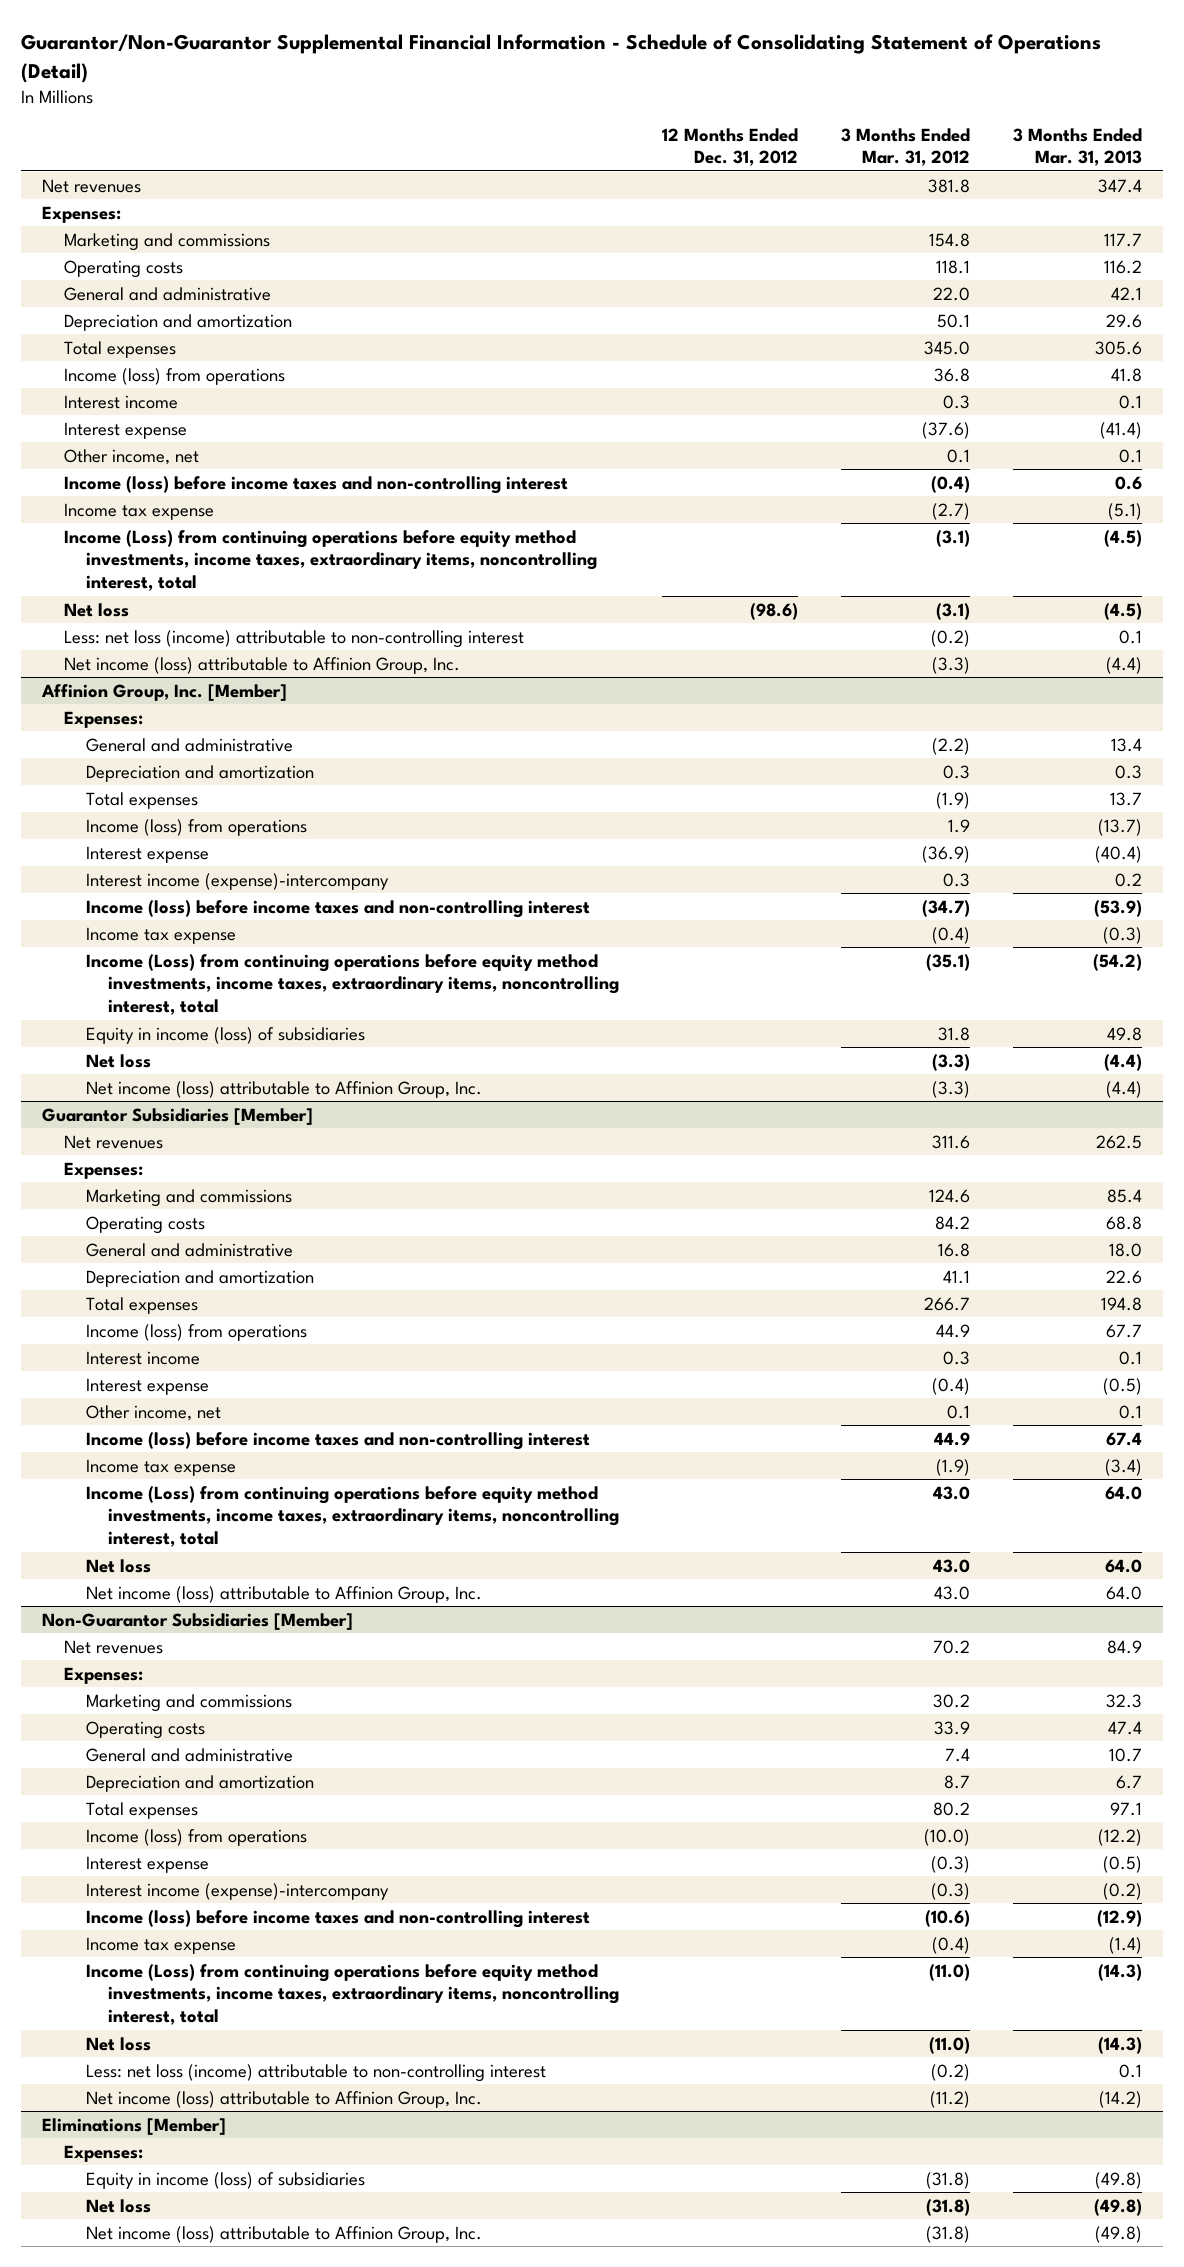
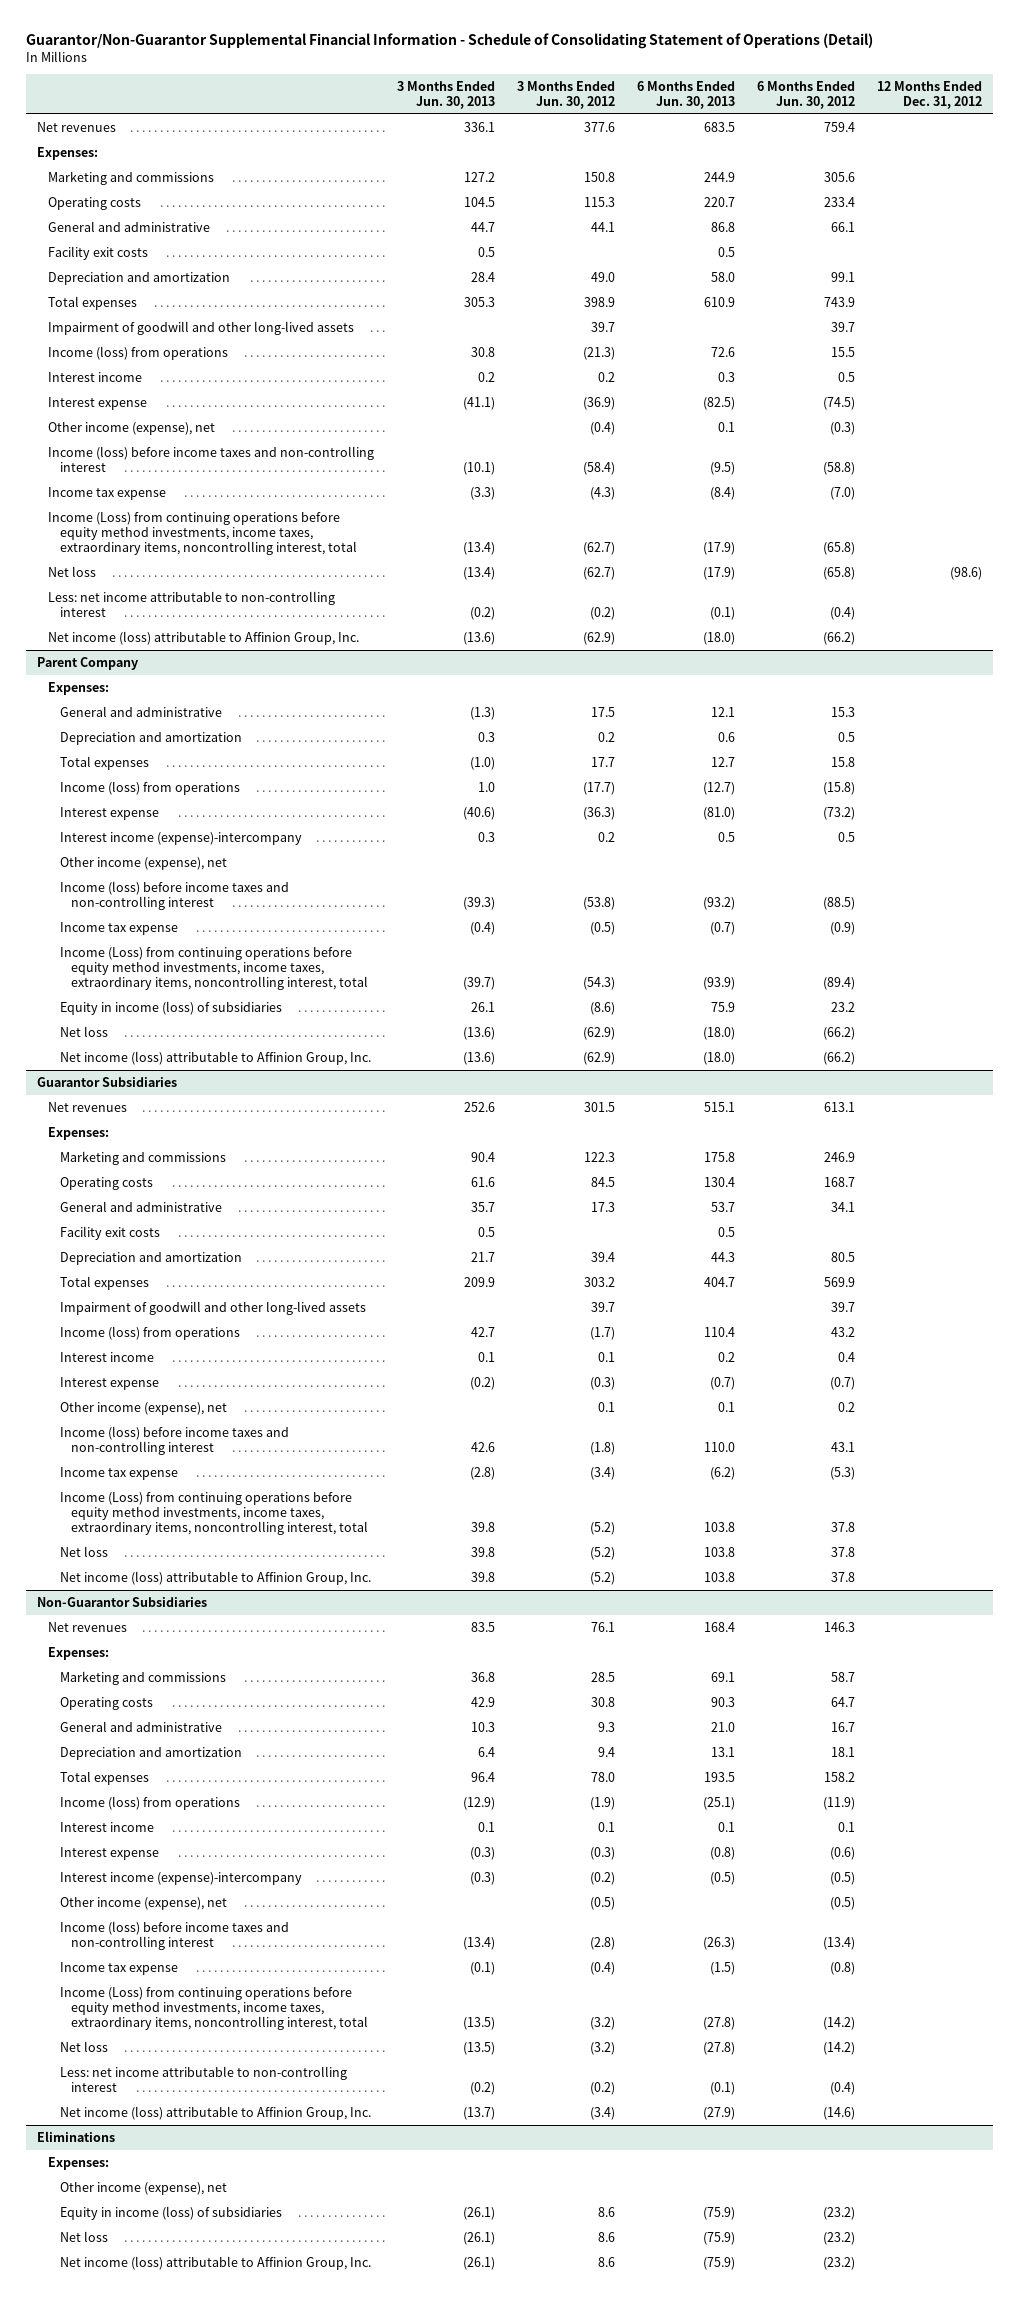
[841,127,971,167] 3 Months Ended Mar. 31, 2012 -> none
[1012,127,1142,167] 3 Months Ended Mar. 31, 2013 -> none
none -> [396,80,495,110] 3 Months Ended Jun. 30, 2013
none -> [516,80,615,110] 3 Months Ended Jun. 30, 2012
none -> [636,80,735,110] 6 Months Ended Jun. 30, 2013
none -> [756,80,855,110] 6 Months Ended Jun. 30, 2012
none -> [48,245,149,260] Facility exit costs
none -> [48,320,355,335] Impairment of goodwill and other long-lived assets
[64,448,200,465] Other income, net -> [48,421,216,435] Other income (expense), net
[64,629,525,648] Less: net loss (income) attributable to non-controlling interest -> [48,590,336,617] Less: net income attributable to non-controlling interest
[41,683,288,701] Affinion Group, Inc. [Member] -> none
[64,710,144,728] Expenses: -> none
[86,737,294,752] General and administrative -> none
[86,764,315,782] Depreciation and amortization -> none
[86,791,199,809] Total expenses -> none
[86,818,308,836] Income (loss) from operations -> none
[86,845,210,863] Interest expense -> none
[86,872,390,890] Interest income (expense)-intercompany -> none
[86,899,591,918] Income (loss) before income taxes and non-controlling interest -> none
[86,926,237,944] Income tax expense -> none
[86,953,620,1015] Income (Loss) from continuing operations before equity method investments, income taxes, extraordinary items, noncontrolling interest, total -> none
[86,1026,366,1044] Equity in income (loss) of subsidiaries -> none
[86,1053,152,1068] Net loss -> none
[86,1080,483,1098] Net income (loss) attributable to Affinion Group, Inc. -> none
none -> [37,656,139,670] Parent Company
none -> [48,681,110,695] Expenses:
none -> [59,705,222,717] General and administrative
none -> [59,731,242,745] Depreciation and amortization
none -> [59,755,149,770] Total expenses
none -> [59,780,240,795] Income (loss) from operations
none -> [59,806,159,820] Interest expense
none -> [59,831,302,845] Interest income (expense)-intercompany
none -> [59,856,227,870] Other income (expense), net
none -> [59,880,289,910] Income (loss) before income taxes and non-controlling interest
none -> [59,921,178,935] Income tax expense
none -> [59,946,369,991] Income (Loss) from continuing operations before equity method investments, income taxes, extraordinary items, noncontrolling interest, total
none -> [59,1000,282,1015] Equity in income (loss) of subsidiaries
none -> [59,1025,108,1037] Net loss
none -> [59,1050,371,1065] Net income (loss) attributable to Affinion Group, Inc.
[42,1107,314,1125] Guarantor Subsidiaries [Member] -> [37,1076,178,1087] Guarantor Subsidiaries
none -> [59,1225,160,1240] Facility exit costs
none -> [59,1300,366,1315] Impairment of goodwill and other long-lived assets
[86,1404,222,1421] Other income, net -> [59,1401,227,1415] Other income (expense), net
[42,1612,354,1630] Non-Guarantor Subsidiaries [Member] -> [37,1596,208,1607] Non-Guarantor Subsidiaries
none -> [59,1821,154,1832] Interest income
none -> [59,1896,227,1910] Other income (expense), net
[86,2063,547,2082] Less: net loss (income) attributable to non-controlling interest -> [59,2065,347,2092] Less: net income attributable to non-controlling interest
[42,2117,227,2135] Eliminations [Member] -> [37,2130,116,2142] Eliminations
none -> [59,2181,227,2195] Other income (expense), net

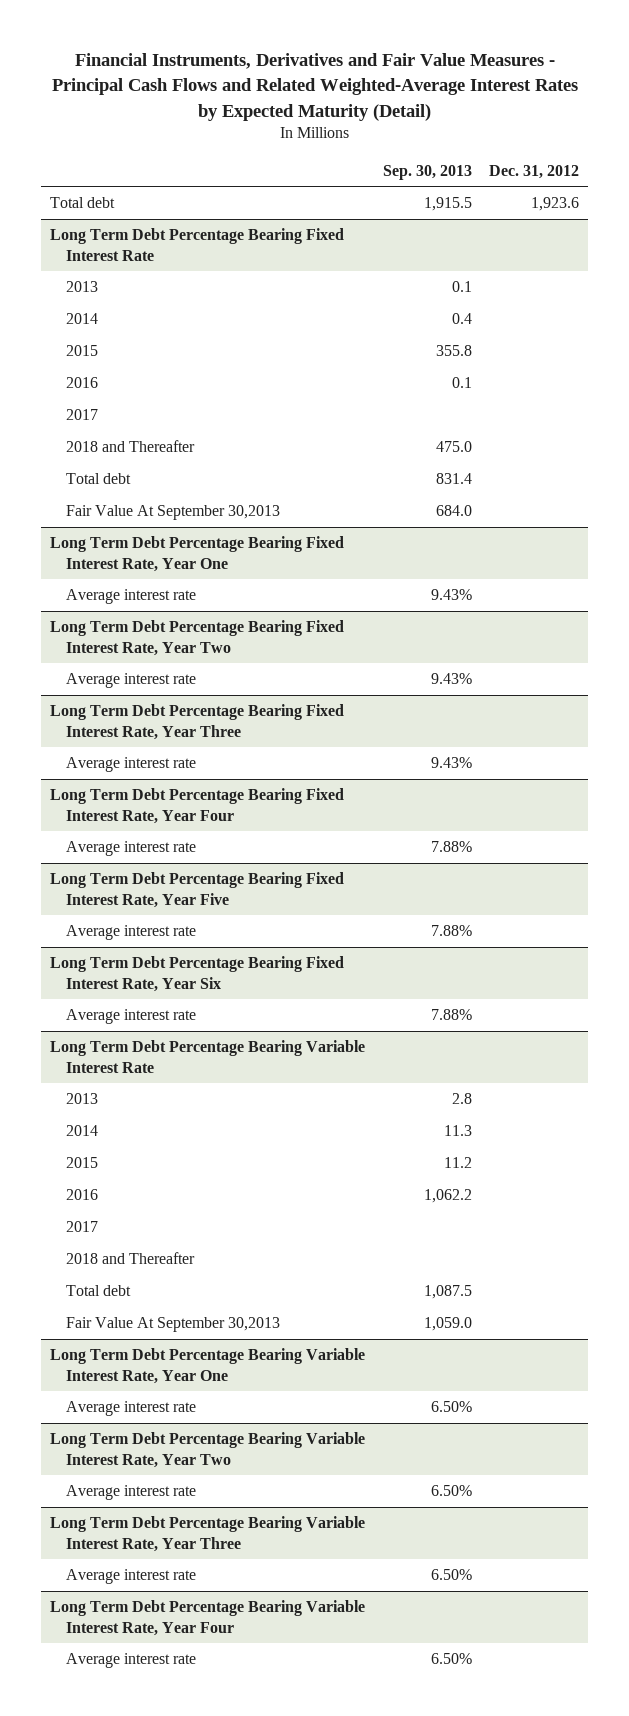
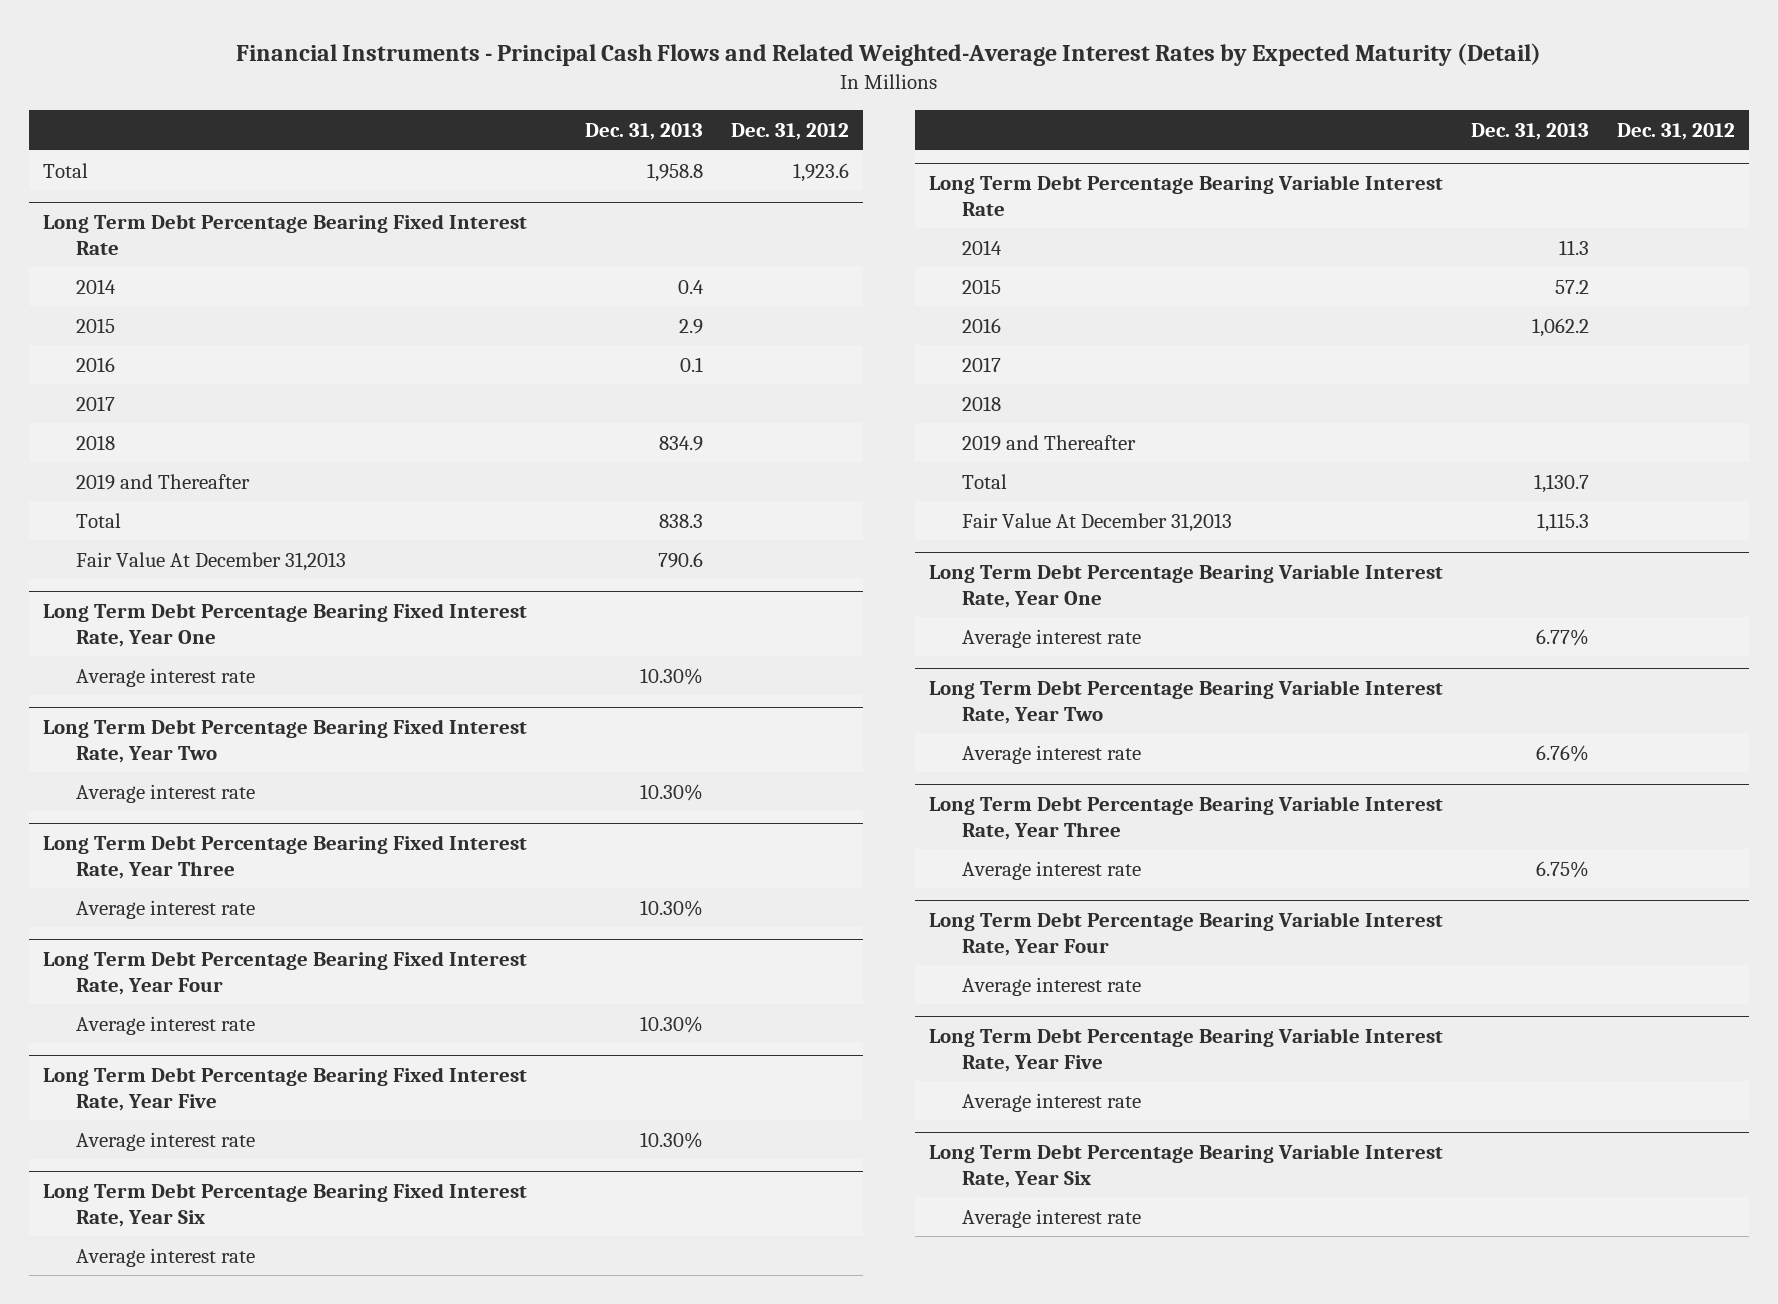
[51,53,578,121] Financial Instruments, Derivatives and Fair Value Measures - Principal Cash Flows and Related Weighted-Average Interest Rates by Expected Maturity (Detail) -> [236,43,1542,67] Financial Instruments - Principal Cash Flows and Related Weighted-Average Interest Rates by Expected Maturity (Detail)
[382,164,472,180] Sep. 30, 2013 -> none
none -> [585,123,704,141] Dec. 31, 2013
[50,197,116,209] Total debt -> [42,162,88,178] Total
[66,281,99,293] 2013 -> none
none -> [76,434,116,450] 2018
[66,440,196,453] 2018 and Thereafter -> [76,473,251,490] 2019 and Thereafter
[66,473,132,485] Total debt -> [76,512,122,528] Total
[66,505,281,521] Fair Value At September 30,2013 -> [76,551,347,571] Fair Value At December 31,2013
[66,1093,99,1105] 2013 -> none
none -> [962,395,1002,411] 2018
[66,1252,196,1265] 2018 and Thereafter -> [962,434,1137,451] 2019 and Thereafter
[66,1285,132,1297] Total debt -> [962,473,1008,489] Total
[66,1317,281,1333] Fair Value At September 30,2013 -> [962,512,1233,532] Fair Value At December 31,2013
none -> [929,1028,1444,1072] Long Term Debt Percentage Bearing Variable Interest Rate, Year Five
none -> [962,1092,1142,1112] Average interest rate
none -> [929,1144,1444,1188] Long Term Debt Percentage Bearing Variable Interest Rate, Year Six
none -> [962,1208,1142,1228] Average interest rate

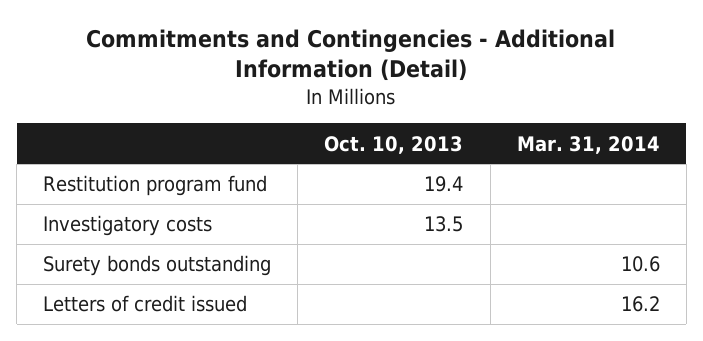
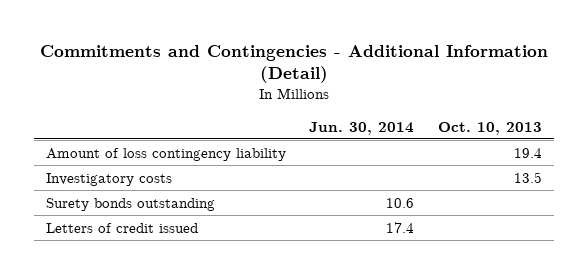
[516,135,660,154] Mar. 31, 2014 -> none
none -> [309,121,415,135] Jun. 30, 2014
[43,175,268,197] Restitution program fund -> [45,147,286,161] Amount of loss contingency liability

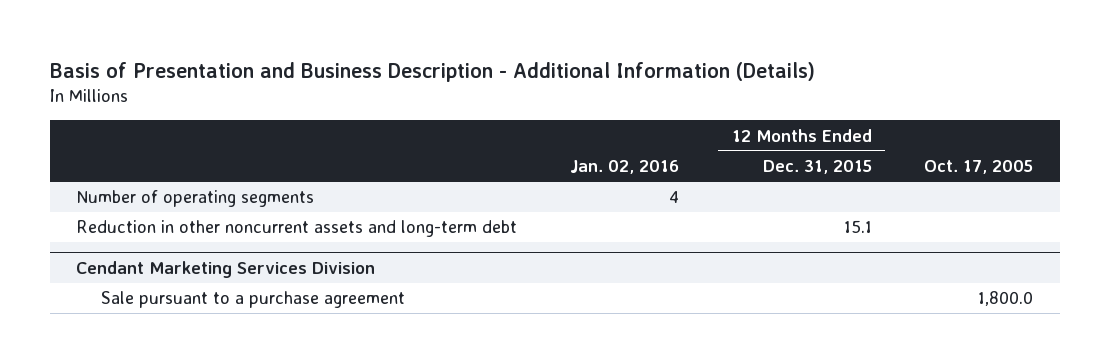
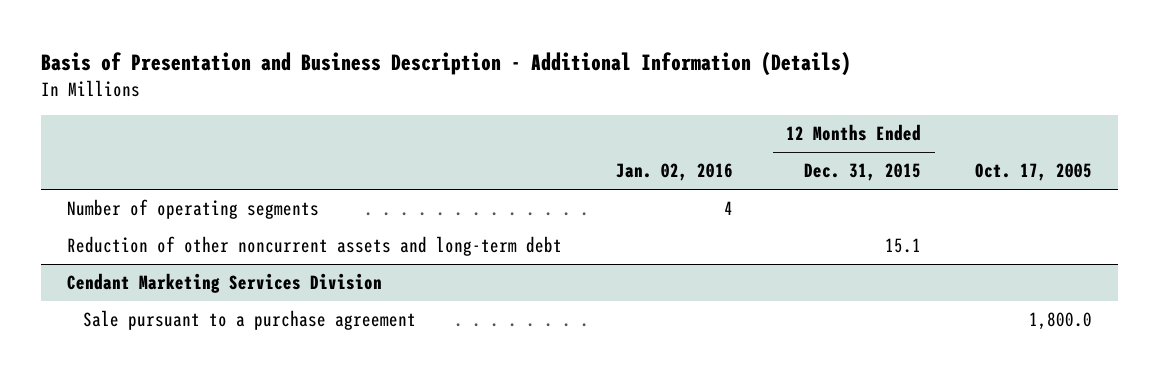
[76,220,518,238] Reduction in other noncurrent assets and long-term debt -> [67,236,563,257] Reduction of other noncurrent assets and long-term debt

